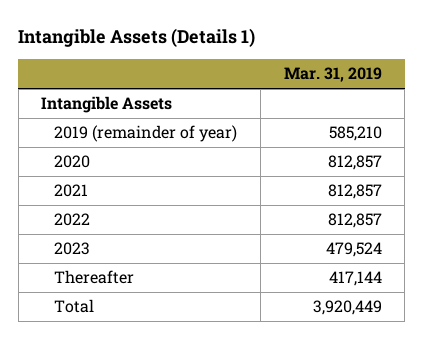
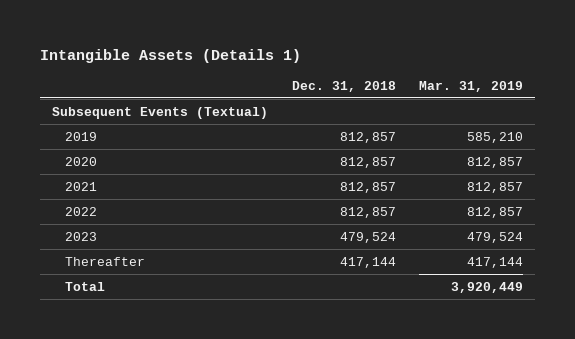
none -> [291,80,396,92] Dec. 31, 2018
[41,96,173,114] Intangible Assets -> [51,106,268,119] Subsequent Events (Textual)
[54,125,238,143] 2019 (remainder of year) -> [64,131,97,141] 2019

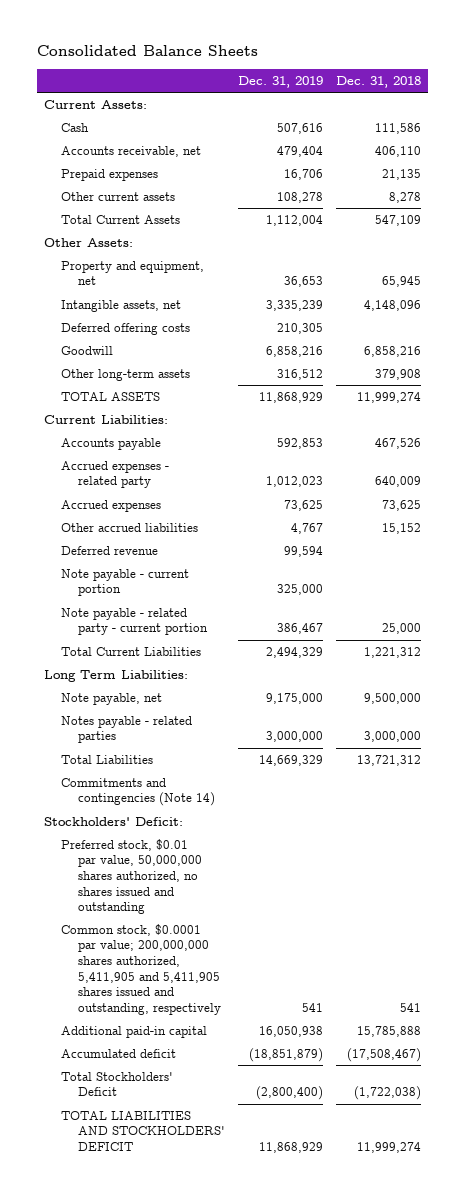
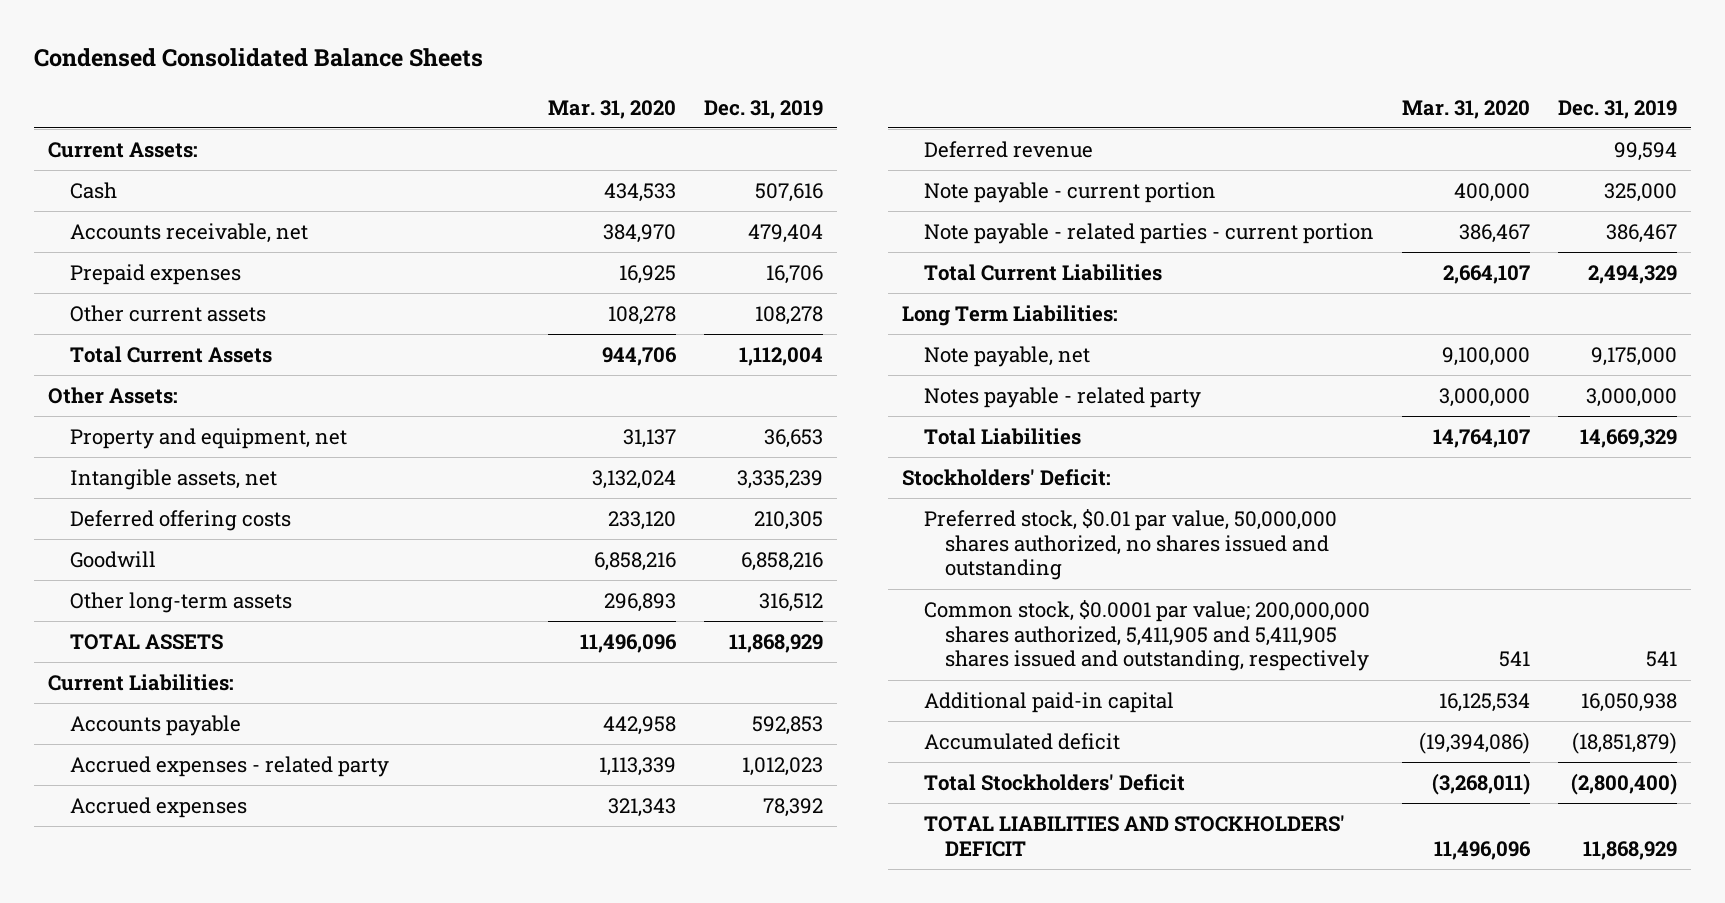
[37,45,259,57] Consolidated Balance Sheets -> [34,48,484,68] Condensed Consolidated Balance Sheets
[336,75,422,88] Dec. 31, 2018 -> none
none -> [547,99,676,119] Mar. 31, 2020
[60,522,198,532] Other accrued liabilities -> none
[283,499,323,511] 73,625 -> [762,797,823,817] 78,392
[60,607,208,636] Note payable - related party - current portion -> [923,222,1374,244] Note payable - related parties - current portion
[60,715,192,744] Notes payable - related parties -> [923,386,1201,408] Notes payable - related party
[60,777,215,807] Commitments and contingencies (Note 14) -> none

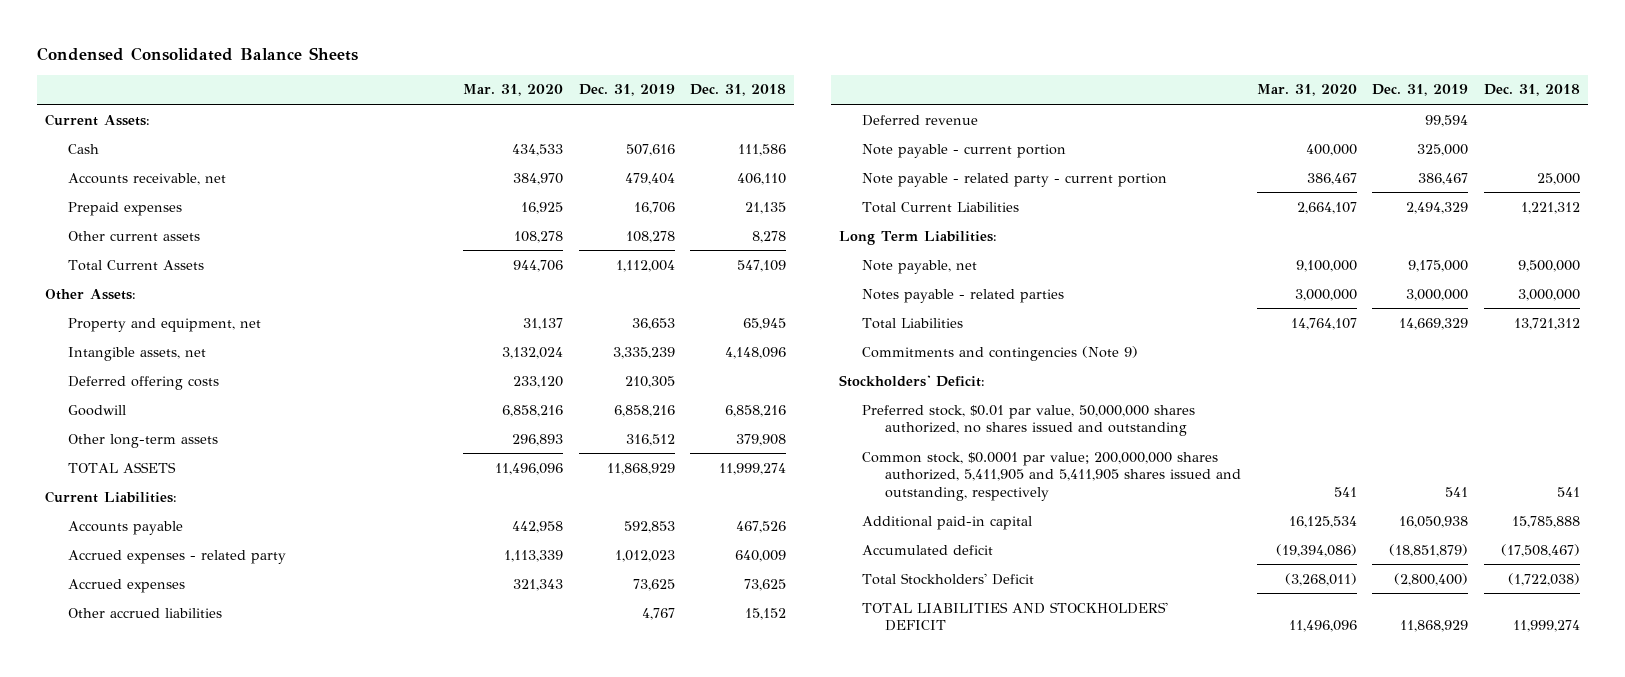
none -> [690,84,787,97] Dec. 31, 2018
[762,797,823,817] 78,392 -> [632,578,675,591] 73,625
none -> [68,607,223,618] Other accrued liabilities
[923,222,1374,244] Note payable - related parties - current portion -> [861,172,1167,187] Note payable - related party - current portion
[923,386,1201,408] Notes payable - related party -> [861,288,1064,303] Notes payable - related parties
none -> [861,345,1138,361] Commitments and contingencies (Note 9)

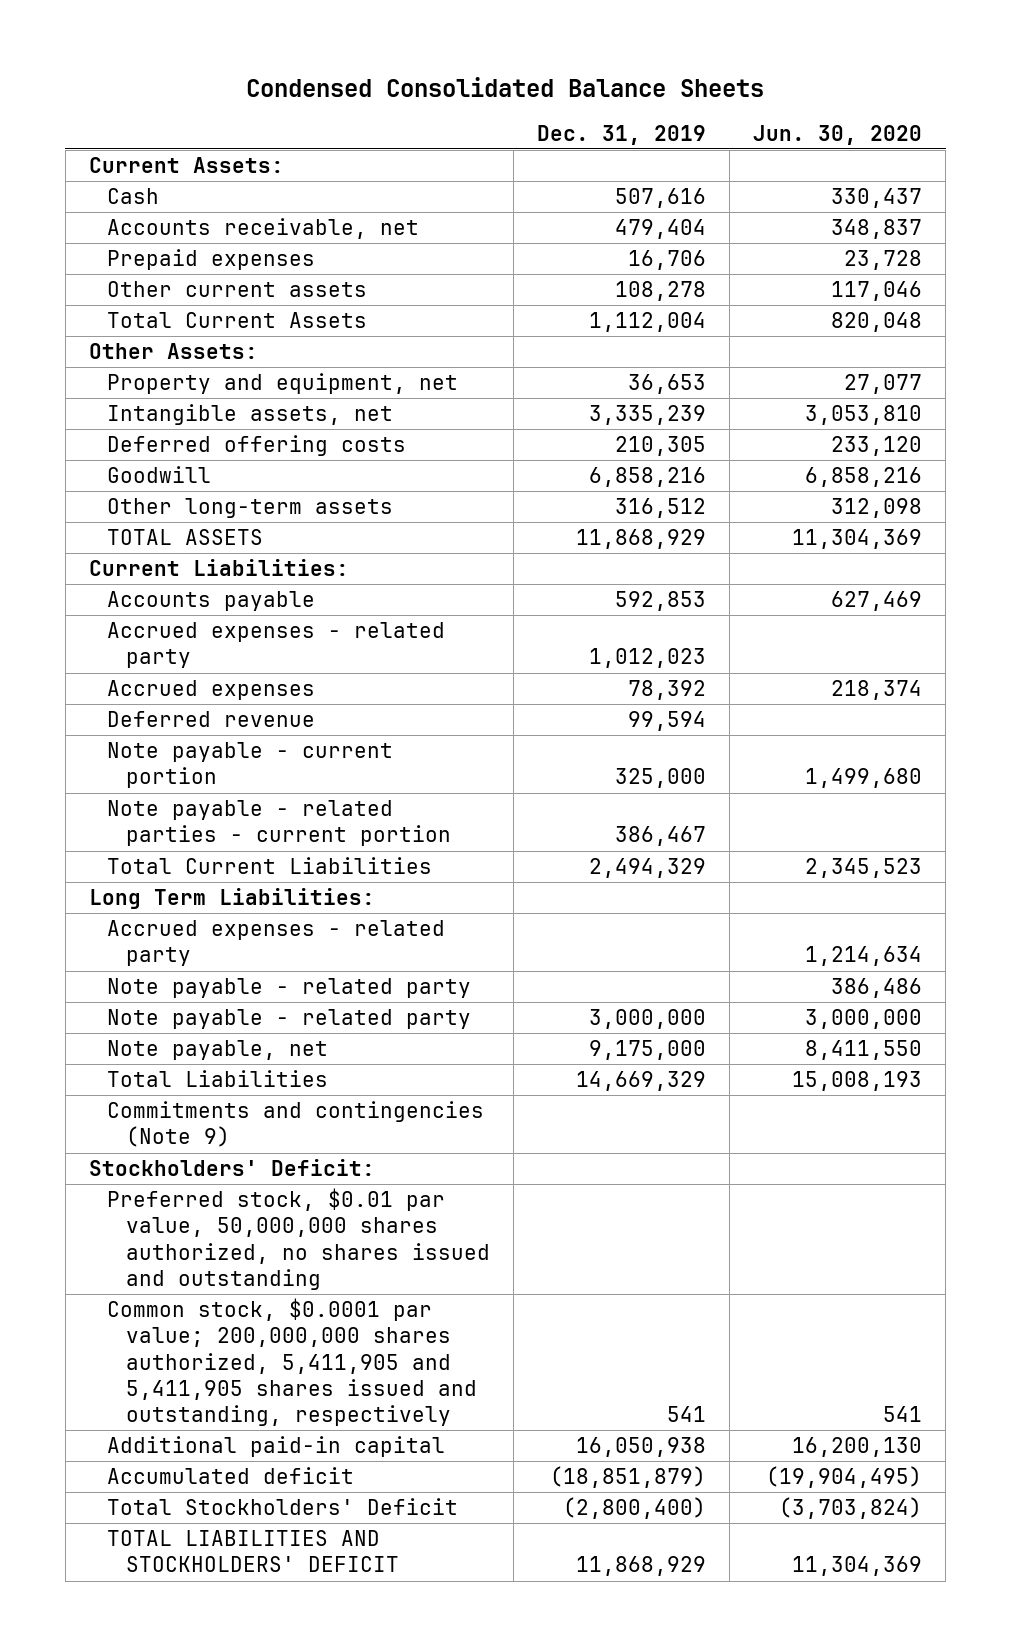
[463,84,564,97] Mar. 31, 2020 -> none
[690,84,787,97] Dec. 31, 2018 -> none
none -> [753,124,923,145] Jun. 30, 2020
[68,607,223,618] Other accrued liabilities -> none
[632,578,675,591] 73,625 -> [628,680,707,701] 78,392
[861,172,1167,187] Note payable - related party - current portion -> [107,800,452,847] Note payable - related parties - current portion
none -> [107,920,446,967] Accrued expenses - related party
none -> [107,978,472,999] Note payable - related party
none -> [107,1009,472,1030] Note payable - related party
[861,288,1064,303] Notes payable - related parties -> none

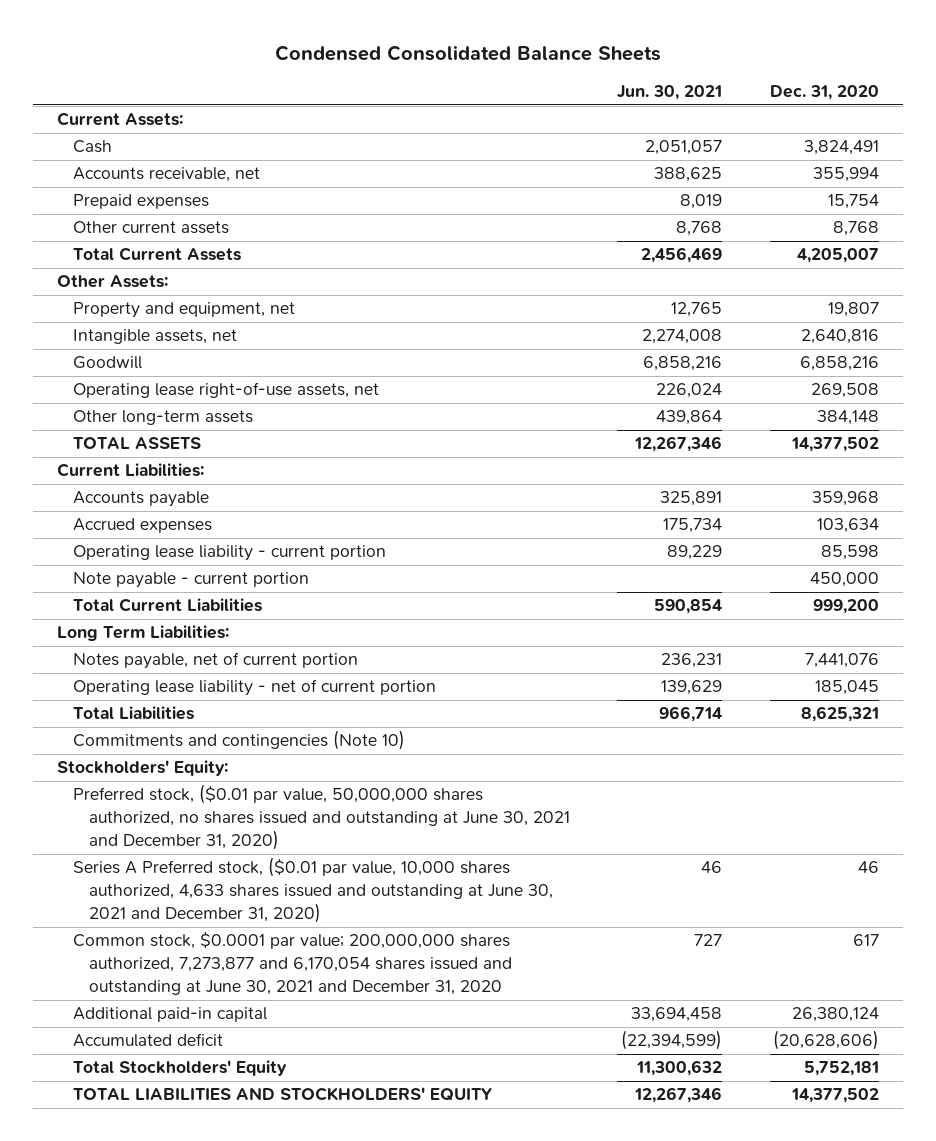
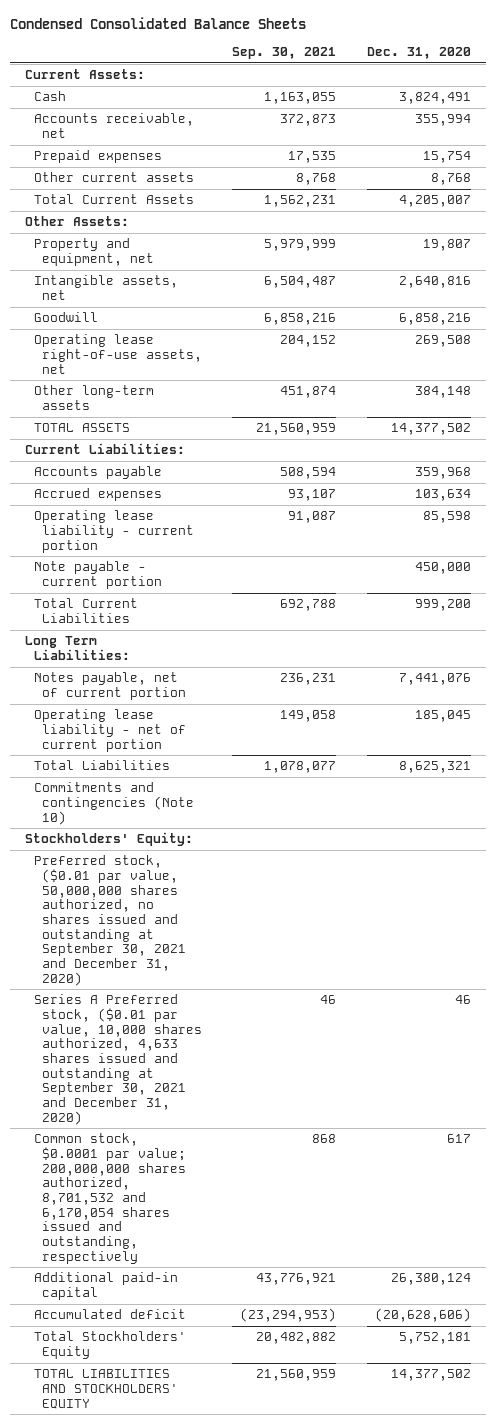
[617,85,723,101] Jun. 30, 2021 -> none
none -> [232,47,337,60] Sep. 30, 2021
[72,784,570,851] Preferred stock, ($0.01 par value, 50,000,000 shares authorized, no shares issued and outstanding at June 30, 2021 and December 31, 2020) -> [33,855,187,986] Preferred stock, ($0.01 par value, 50,000,000 shares authorized, no shares issued and outstanding at September 30, 2021 and December 31, 2020)
[72,857,553,924] Series A Preferred stock, ($0.01 par value, 10,000 shares authorized, 4,633 shares issued and outstanding at June 30, 2021 and December 31, 2020) -> [33,994,203,1125] Series A Preferred stock, ($0.01 par value, 10,000 shares authorized, 4,633 shares issued and outstanding at September 30, 2021 and December 31, 2020)
[72,932,512,996] Common stock, $0.0001 par value; 200,000,000 shares authorized, 7,273,877 and 6,170,054 shares issued and outstanding at June 30, 2021 and December 31, 2020 -> [33,1133,187,1264] Common stock, $0.0001 par value; 200,000,000 shares authorized, 8,701,532 and 6,170,054 shares issued and outstanding, respectively

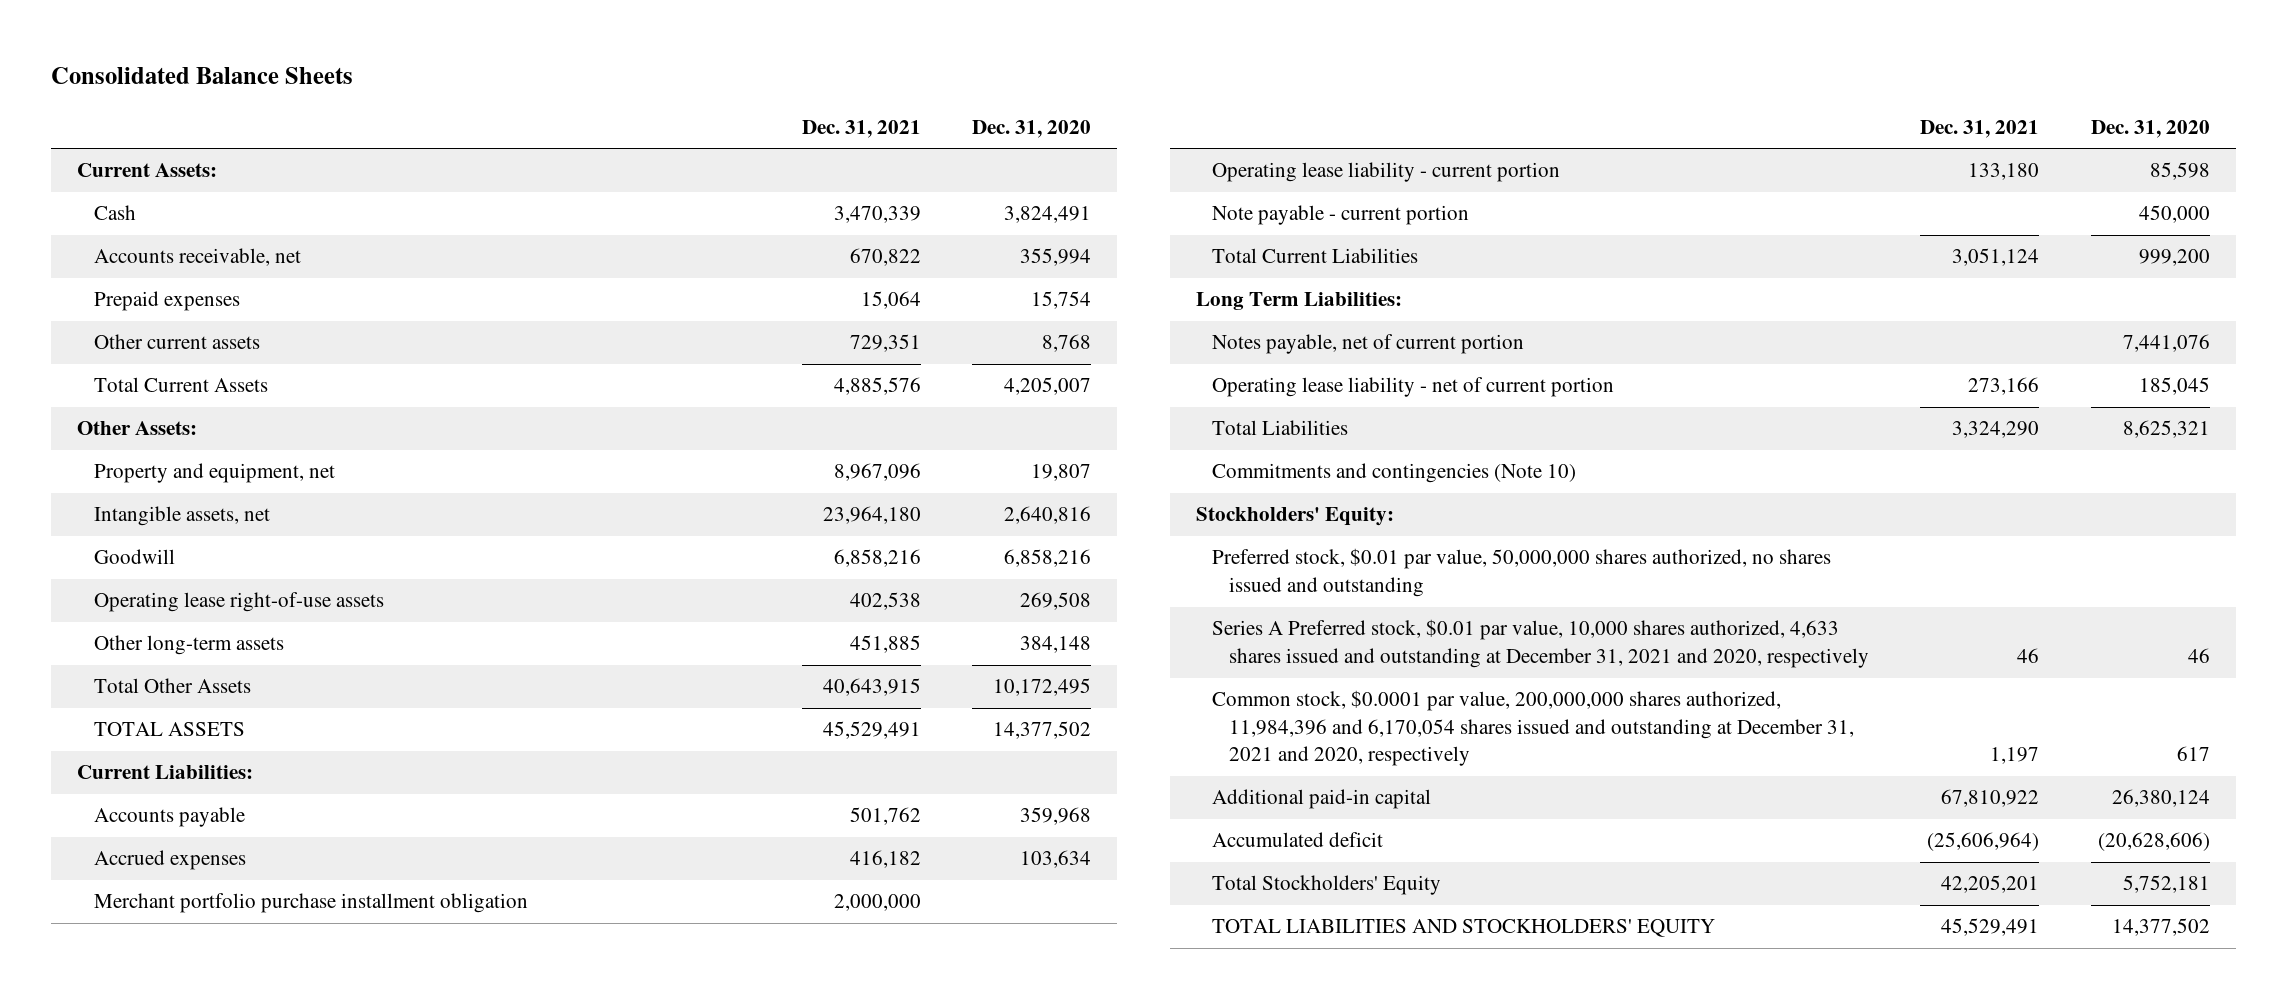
[9,16,306,29] Condensed Consolidated Balance Sheets -> [51,67,354,85] Consolidated Balance Sheets
[232,47,337,60] Sep. 30, 2021 -> none
none -> [801,119,921,138] Dec. 31, 2021
[33,334,203,374] Operating lease right-of-use assets, net -> [93,592,384,613] Operating lease right-of-use assets
none -> [93,678,251,694] Total Other Assets
none -> [93,893,528,914] Merchant portfolio purchase installment obligation
[33,855,187,986] Preferred stock, ($0.01 par value, 50,000,000 shares authorized, no shares issued and outstanding at September 30, 2021 and December 31, 2020) -> [1212,548,1832,597] Preferred stock, $0.01 par value, 50,000,000 shares authorized, no shares issued and outstanding
[33,994,203,1125] Series A Preferred stock, ($0.01 par value, 10,000 shares authorized, 4,633 shares issued and outstanding at September 30, 2021 and December 31, 2020) -> [1212,619,1869,668] Series A Preferred stock, $0.01 par value, 10,000 shares authorized, 4,633 shares issued and outstanding at December 31, 2021 and 2020, respectively
[33,1133,187,1264] Common stock, $0.0001 par value; 200,000,000 shares authorized, 8,701,532 and 6,170,054 shares issued and outstanding, respectively -> [1212,690,1854,767] Common stock, $0.0001 par value, 200,000,000 shares authorized, 11,984,396 and 6,170,054 shares issued and outstanding at December 31, 2021 and 2020, respectively

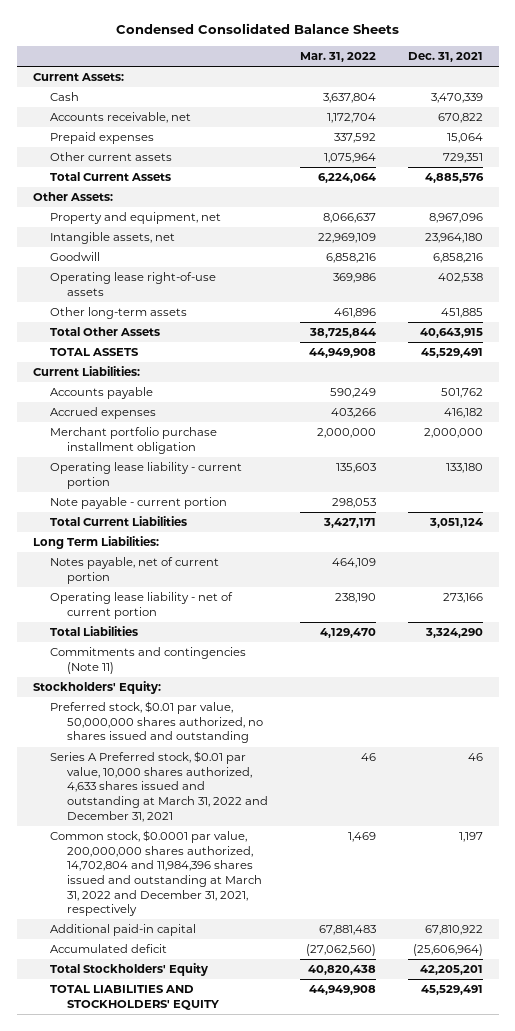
[51,67,354,85] Consolidated Balance Sheets -> [115,23,399,35] Condensed Consolidated Balance Sheets
[972,119,1092,138] Dec. 31, 2020 -> none
none -> [300,52,377,63] Mar. 31, 2022
[1212,463,1577,484] Commitments and contingencies (Note 10) -> [49,647,246,674] Commitments and contingencies (Note 11)
[1212,619,1869,668] Series A Preferred stock, $0.01 par value, 10,000 shares authorized, 4,633 shares issued and outstanding at December 31, 2021 and 2020, respectively -> [49,751,269,822] Series A Preferred stock, $0.01 par value, 10,000 shares authorized, 4,633 shares issued and outstanding at March 31, 2022 and December 31, 2021
[1212,690,1854,767] Common stock, $0.0001 par value, 200,000,000 shares authorized, 11,984,396 and 6,170,054 shares issued and outstanding at December 31, 2021 and 2020, respectively -> [49,830,263,917] Common stock, $0.0001 par value, 200,000,000 shares authorized, 14,702,804 and 11,984,396 shares issued and outstanding at March 31, 2022 and December 31, 2021, respectively

